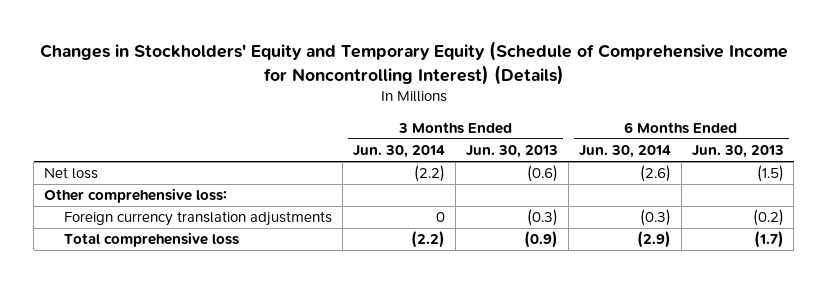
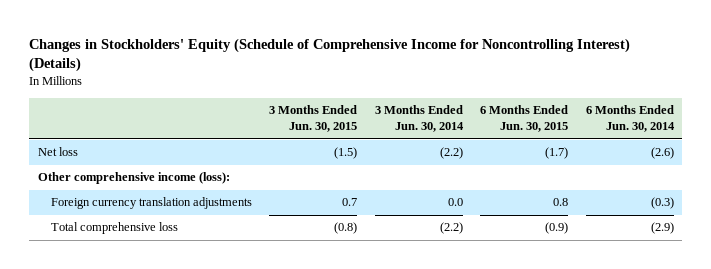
[39,41,788,85] Changes in Stockholders' Equity and Temporary Equity (Schedule of Comprehensive Income for Noncontrolling Interest) (Details) -> [29,37,631,73] Changes in Stockholders' Equity (Schedule of Comprehensive Income for Noncontrolling Interest) (Details)
[465,145,558,159] Jun. 30, 2013 -> none
[691,145,784,159] Jun. 30, 2013 -> none
none -> [269,105,358,133] 3 Months Ended Jun. 30, 2015
none -> [480,105,569,133] 6 Months Ended Jun. 30, 2015
[44,188,228,204] Other comprehensive loss: -> [37,172,230,185] Other comprehensive income (loss):
[436,212,446,223] 0 -> [447,198,463,207] 0.0

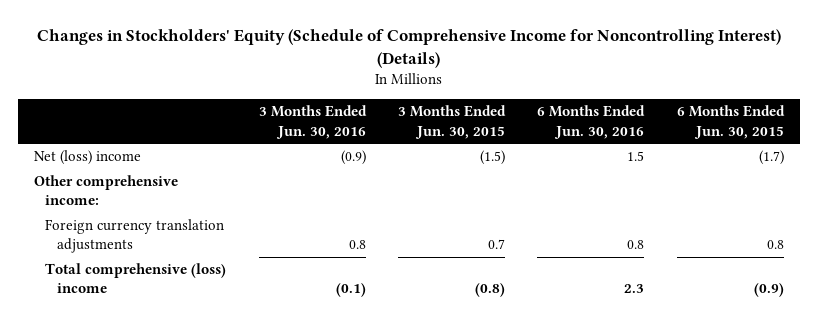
[374,105,464,133] 3 Months Ended Jun. 30, 2014 -> none
[585,105,675,133] 6 Months Ended Jun. 30, 2014 -> none
none -> [258,105,367,139] 3 Months Ended Jun. 30, 2016
none -> [537,105,646,139] 6 Months Ended Jun. 30, 2016
[37,147,78,157] Net loss -> [33,150,141,166] Net (loss) income
[37,172,230,185] Other comprehensive income (loss): -> [33,175,178,206] Other comprehensive income:
[51,222,179,235] Total comprehensive loss -> [45,263,227,294] Total comprehensive (loss) income

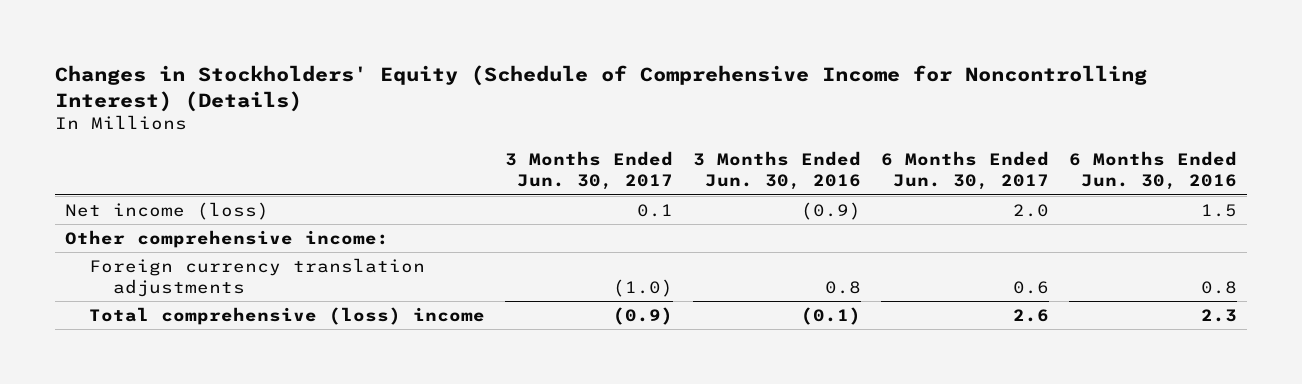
[398,105,507,139] 3 Months Ended Jun. 30, 2015 -> none
[676,105,785,139] 6 Months Ended Jun. 30, 2015 -> none
none -> [505,150,674,191] 3 Months Ended Jun. 30, 2017
none -> [880,150,1049,191] 6 Months Ended Jun. 30, 2017
[33,150,141,166] Net (loss) income -> [65,201,270,220] Net income (loss)

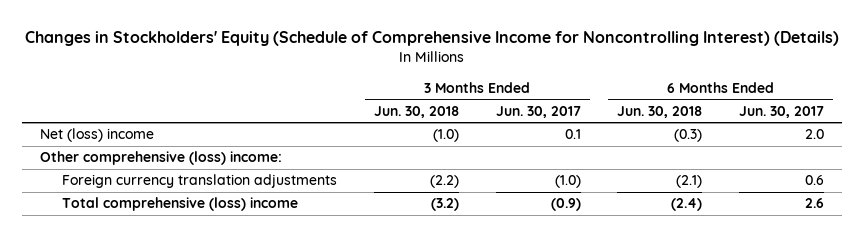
[693,150,862,191] 3 Months Ended Jun. 30, 2016 -> none
[1068,150,1237,191] 6 Months Ended Jun. 30, 2016 -> none
none -> [373,105,459,118] Jun. 30, 2018
none -> [617,105,703,118] Jun. 30, 2018
[65,201,270,220] Net income (loss) -> [39,128,154,143] Net (loss) income
[65,229,390,248] Other comprehensive income: -> [39,151,282,166] Other comprehensive (loss) income:

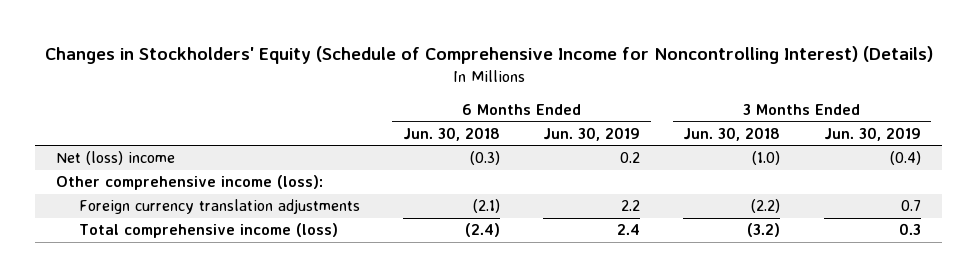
[495,105,581,118] Jun. 30, 2017 -> none
[738,105,824,118] Jun. 30, 2017 -> none
none -> [543,126,641,141] Jun. 30, 2019
none -> [823,126,921,141] Jun. 30, 2019
[39,151,282,166] Other comprehensive (loss) income: -> [56,175,324,191] Other comprehensive income (loss):
[62,197,299,212] Total comprehensive (loss) income -> [78,223,338,239] Total comprehensive income (loss)

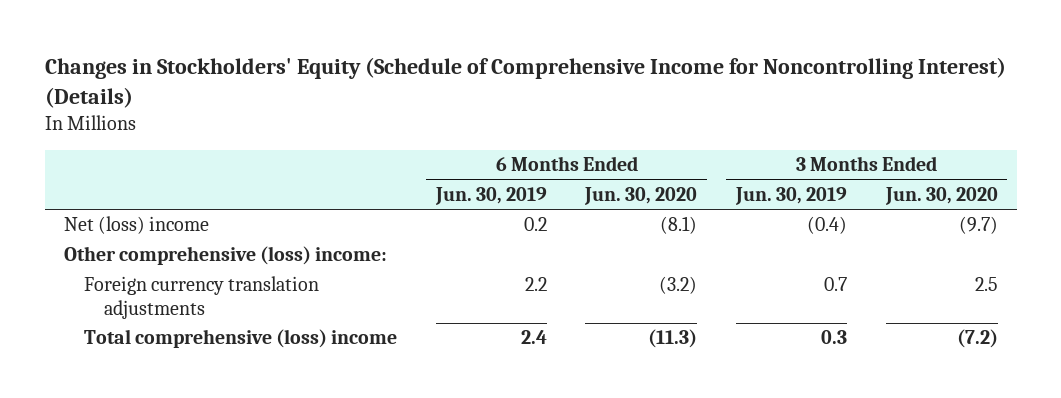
[403,126,501,141] Jun. 30, 2018 -> none
[683,126,781,141] Jun. 30, 2018 -> none
none -> [584,186,698,205] Jun. 30, 2020
none -> [884,186,998,205] Jun. 30, 2020
[56,175,324,191] Other comprehensive income (loss): -> [63,246,387,266] Other comprehensive (loss) income:
[78,223,338,239] Total comprehensive income (loss) -> [84,329,398,349] Total comprehensive (loss) income

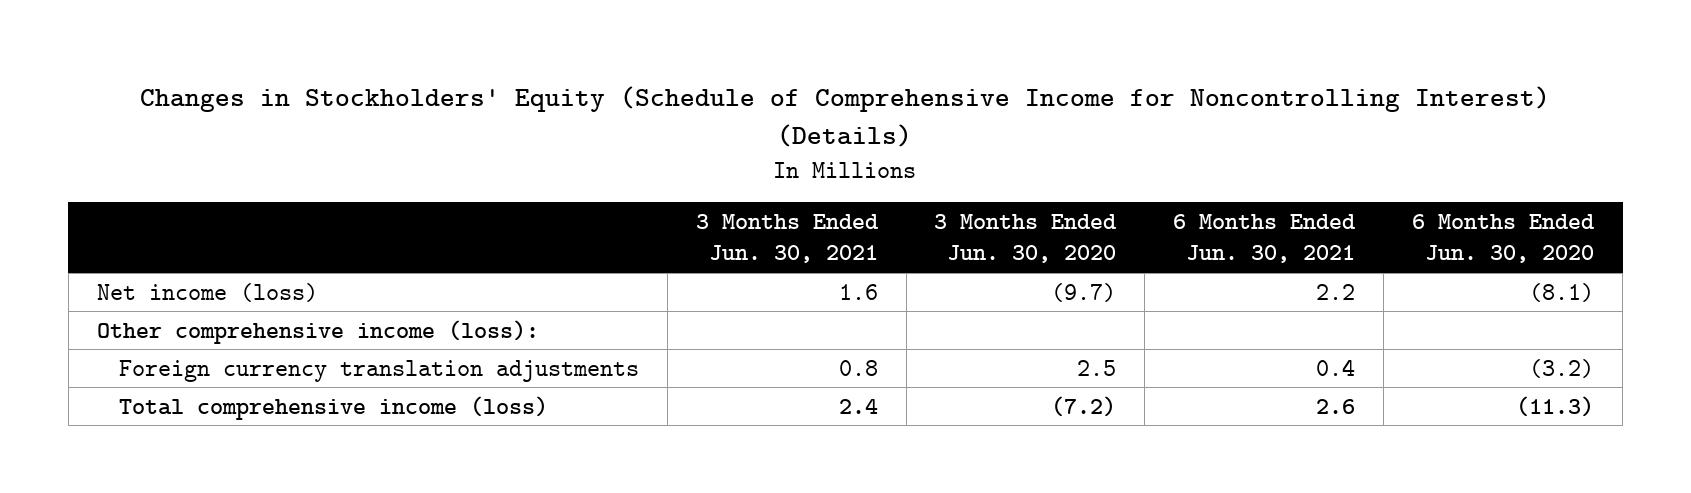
[434,186,547,205] Jun. 30, 2019 -> none
[734,186,847,205] Jun. 30, 2019 -> none
none -> [695,213,879,264] 3 Months Ended Jun. 30, 2021
none -> [1173,213,1357,264] 6 Months Ended Jun. 30, 2021
[63,216,209,235] Net (loss) income -> [96,282,318,302] Net income (loss)
[63,246,387,266] Other comprehensive (loss) income: -> [96,319,539,344] Other comprehensive income (loss):
[84,329,398,349] Total comprehensive (loss) income -> [118,395,548,420] Total comprehensive income (loss)

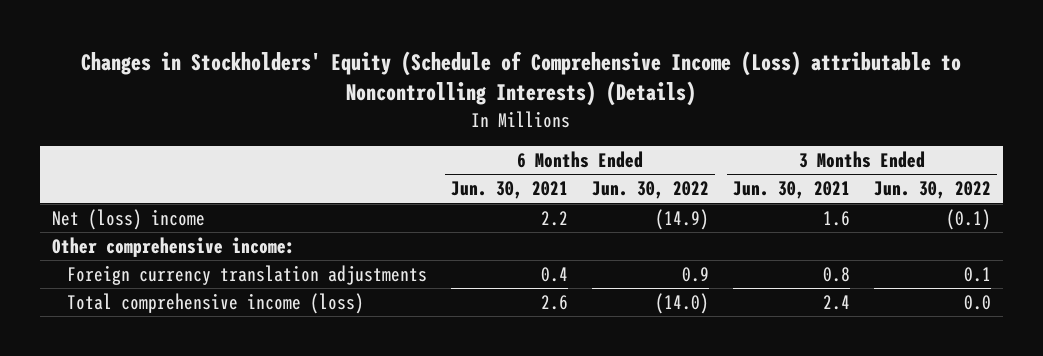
[140,86,1551,148] Changes in Stockholders' Equity (Schedule of Comprehensive Income for Noncontrolling Interest) (Details) -> [81,51,962,107] Changes in Stockholders' Equity (Schedule of Comprehensive Income (Loss) attributable to Noncontrolling Interests) (Details)
[934,213,1118,264] 3 Months Ended Jun. 30, 2020 -> none
[1412,213,1596,264] 6 Months Ended Jun. 30, 2020 -> none
none -> [591,181,709,200] Jun. 30, 2022
none -> [873,181,991,200] Jun. 30, 2022
[96,282,318,302] Net income (loss) -> [52,208,206,230] Net (loss) income
[96,319,539,344] Other comprehensive income (loss): -> [52,236,296,257] Other comprehensive income:

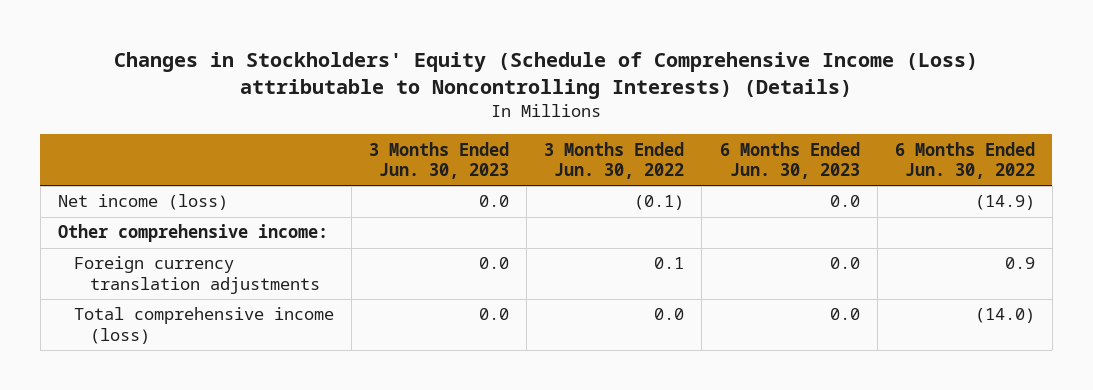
[450,181,568,200] Jun. 30, 2021 -> none
[732,181,850,200] Jun. 30, 2021 -> none
none -> [369,141,510,180] 3 Months Ended Jun. 30, 2023
none -> [719,141,860,180] 6 Months Ended Jun. 30, 2023
[52,208,206,230] Net (loss) income -> [57,194,228,211] Net income (loss)

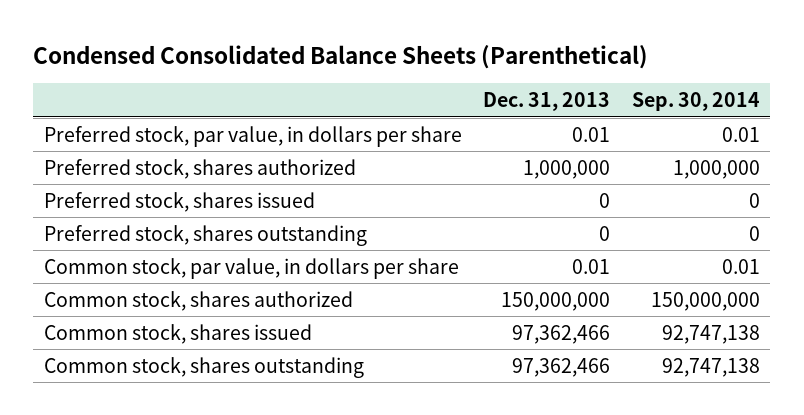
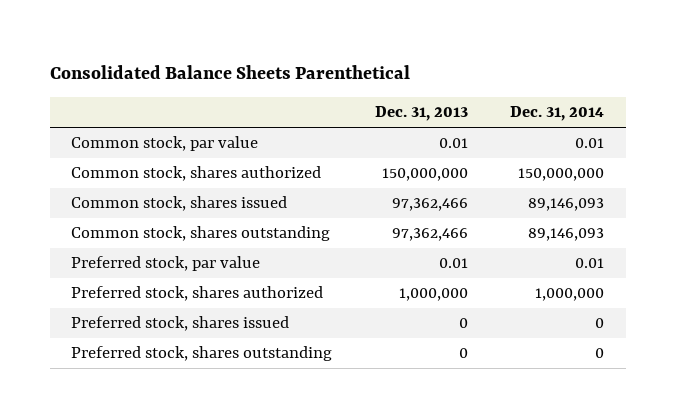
[33,44,649,69] Condensed Consolidated Balance Sheets (Parenthetical) -> [49,64,410,79] Consolidated Balance Sheets Parenthetical
[631,92,760,112] Sep. 30, 2014 -> none
none -> [510,106,605,122] Dec. 31, 2014
[44,125,463,147] Preferred stock, par value, in dollars per share -> none
[44,257,460,279] Common stock, par value, in dollars per share -> [71,136,259,152] Common stock, par value
none -> [71,256,261,272] Preferred stock, par value
[44,158,357,179] Preferred stock, shares authorized -> [71,286,324,302] Preferred stock, shares authorized
[44,191,316,212] Preferred stock, shares issued -> [71,316,290,332] Preferred stock, shares issued
[44,224,368,246] Preferred stock, shares outstanding -> [71,346,333,362] Preferred stock, shares outstanding

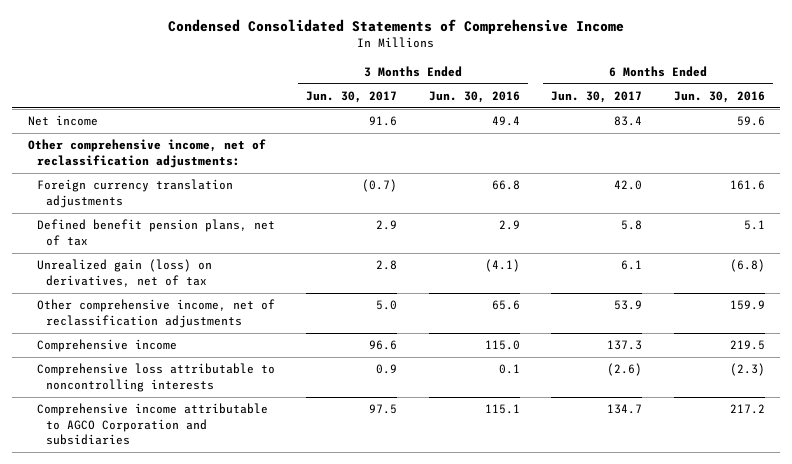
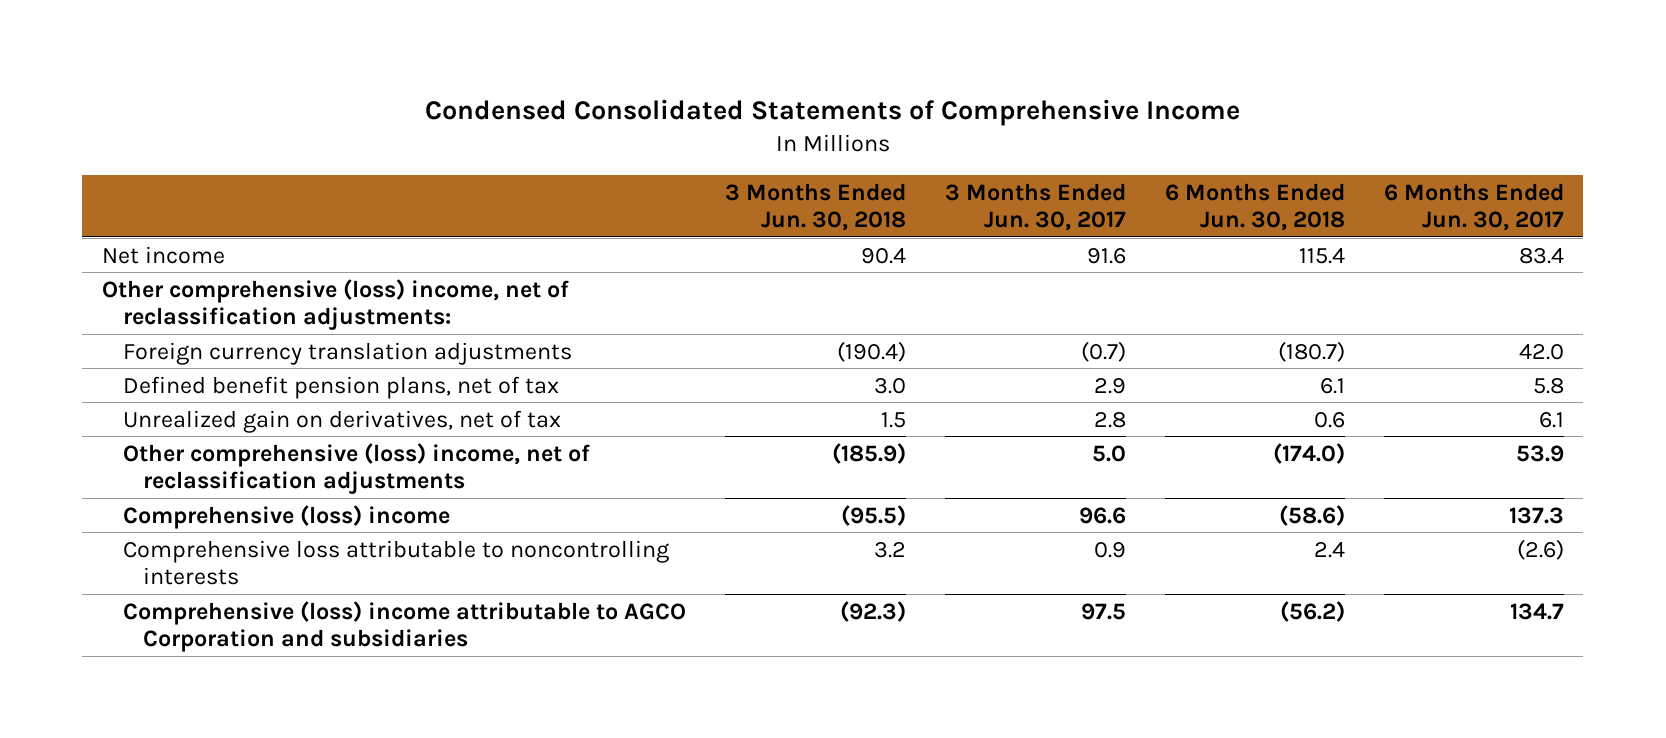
[428,90,520,103] Jun. 30, 2016 -> none
[673,90,765,103] Jun. 30, 2016 -> none
none -> [724,182,906,232] 3 Months Ended Jun. 30, 2018
none -> [1164,182,1345,232] 6 Months Ended Jun. 30, 2018
[27,139,266,168] Other comprehensive income, net of reclassification adjustments: -> [101,278,569,331] Other comprehensive (loss) income, net of reclassification adjustments:
[36,259,212,287] Unrealized gain (loss) on derivatives, net of tax -> [122,409,561,433] Unrealized gain on derivatives, net of tax
[36,299,275,328] Other comprehensive income, net of reclassification adjustments -> [122,442,590,495] Other comprehensive (loss) income, net of reclassification adjustments
[36,339,177,353] Comprehensive income -> [122,504,450,529] Comprehensive (loss) income
[36,403,268,446] Comprehensive income attributable to AGCO Corporation and subsidiaries -> [122,600,686,653] Comprehensive (loss) income attributable to AGCO Corporation and subsidiaries

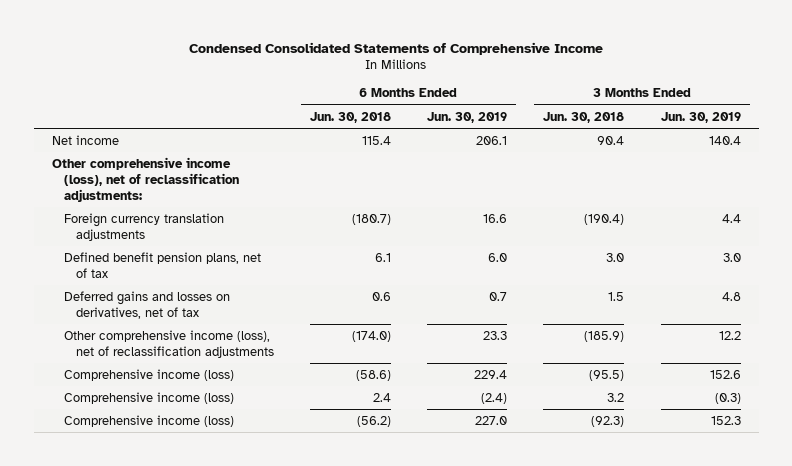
[944,182,1126,232] 3 Months Ended Jun. 30, 2017 -> none
[1383,182,1564,232] 6 Months Ended Jun. 30, 2017 -> none
none -> [427,111,508,123] Jun. 30, 2019
none -> [660,111,741,123] Jun. 30, 2019
[101,278,569,331] Other comprehensive (loss) income, net of reclassification adjustments: -> [51,156,239,202] Other comprehensive income (loss), net of reclassification adjustments:
[122,409,561,433] Unrealized gain on derivatives, net of tax -> [63,290,230,319] Deferred gains and losses on derivatives, net of tax
[122,442,590,495] Other comprehensive (loss) income, net of reclassification adjustments -> [63,329,274,358] Other comprehensive income (loss), net of reclassification adjustments
[122,504,450,529] Comprehensive (loss) income -> [63,368,234,381] Comprehensive income (loss)
[122,539,669,586] Comprehensive loss attributable to noncontrolling interests -> [63,391,234,404] Comprehensive income (loss)
[122,600,686,653] Comprehensive (loss) income attributable to AGCO Corporation and subsidiaries -> [63,414,234,427] Comprehensive income (loss)

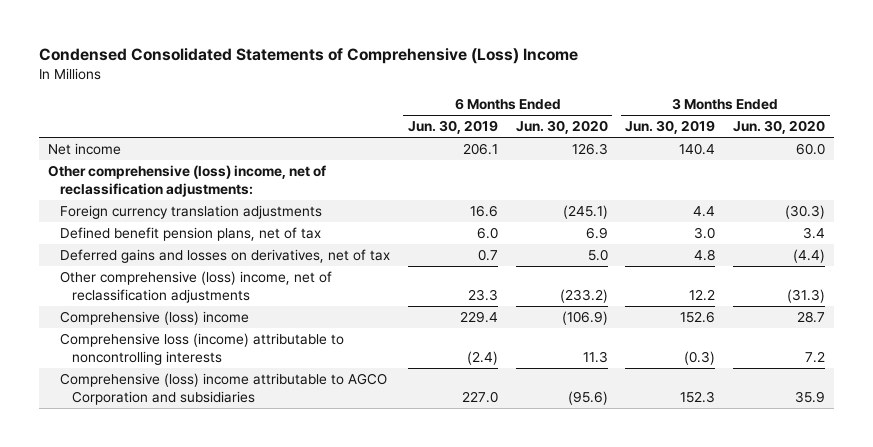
[189,41,604,55] Condensed Consolidated Statements of Comprehensive Income -> [38,48,578,65] Condensed Consolidated Statements of Comprehensive (Loss) Income
[309,111,391,123] Jun. 30, 2018 -> none
[543,111,625,123] Jun. 30, 2018 -> none
none -> [515,120,608,135] Jun. 30, 2020
none -> [733,120,826,135] Jun. 30, 2020
[51,156,239,202] Other comprehensive income (loss), net of reclassification adjustments: -> [47,165,326,197] Other comprehensive (loss) income, net of reclassification adjustments:
[63,329,274,358] Other comprehensive income (loss), net of reclassification adjustments -> [60,271,333,303] Other comprehensive (loss) income, net of reclassification adjustments
[63,368,234,381] Comprehensive income (loss) -> [60,311,250,326] Comprehensive (loss) income
[63,391,234,404] Comprehensive income (loss) -> [60,333,345,365] Comprehensive loss (income) attributable to noncontrolling interests
[63,414,234,427] Comprehensive income (loss) -> [60,373,388,405] Comprehensive (loss) income attributable to AGCO Corporation and subsidiaries

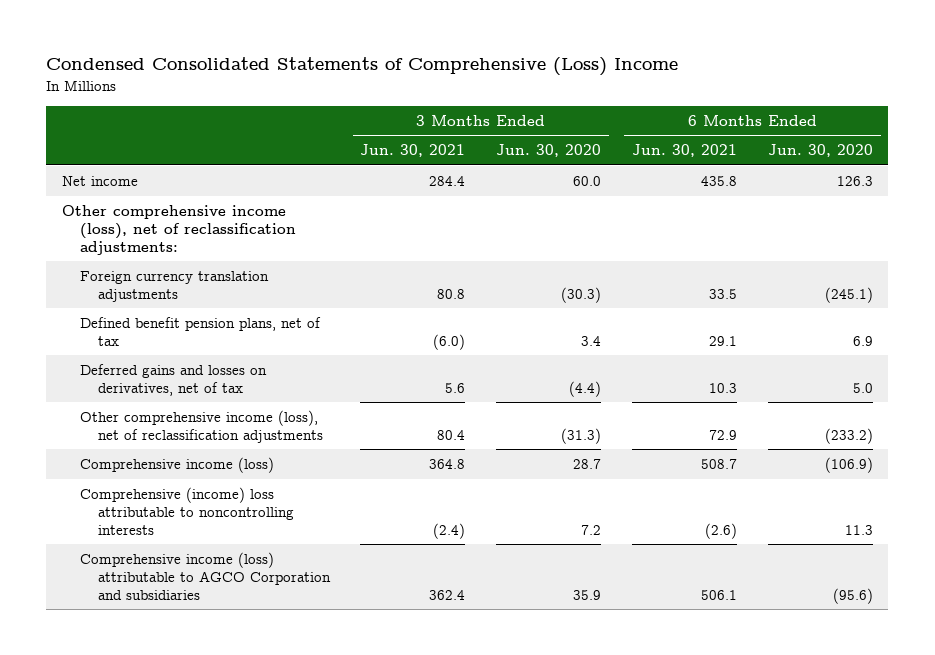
[407,120,498,135] Jun. 30, 2019 -> none
[625,120,716,135] Jun. 30, 2019 -> none
none -> [360,144,466,158] Jun. 30, 2021
none -> [632,144,738,158] Jun. 30, 2021
[47,165,326,197] Other comprehensive (loss) income, net of reclassification adjustments: -> [61,205,296,255] Other comprehensive income (loss), net of reclassification adjustments:
[60,271,333,303] Other comprehensive (loss) income, net of reclassification adjustments -> [79,410,323,443] Other comprehensive income (loss), net of reclassification adjustments
[60,311,250,326] Comprehensive (loss) income -> [79,457,274,474] Comprehensive income (loss)
[60,333,345,365] Comprehensive loss (income) attributable to noncontrolling interests -> [79,487,294,535] Comprehensive (income) loss attributable to noncontrolling interests
[60,373,388,405] Comprehensive (loss) income attributable to AGCO Corporation and subsidiaries -> [79,552,331,600] Comprehensive income (loss) attributable to AGCO Corporation and subsidiaries

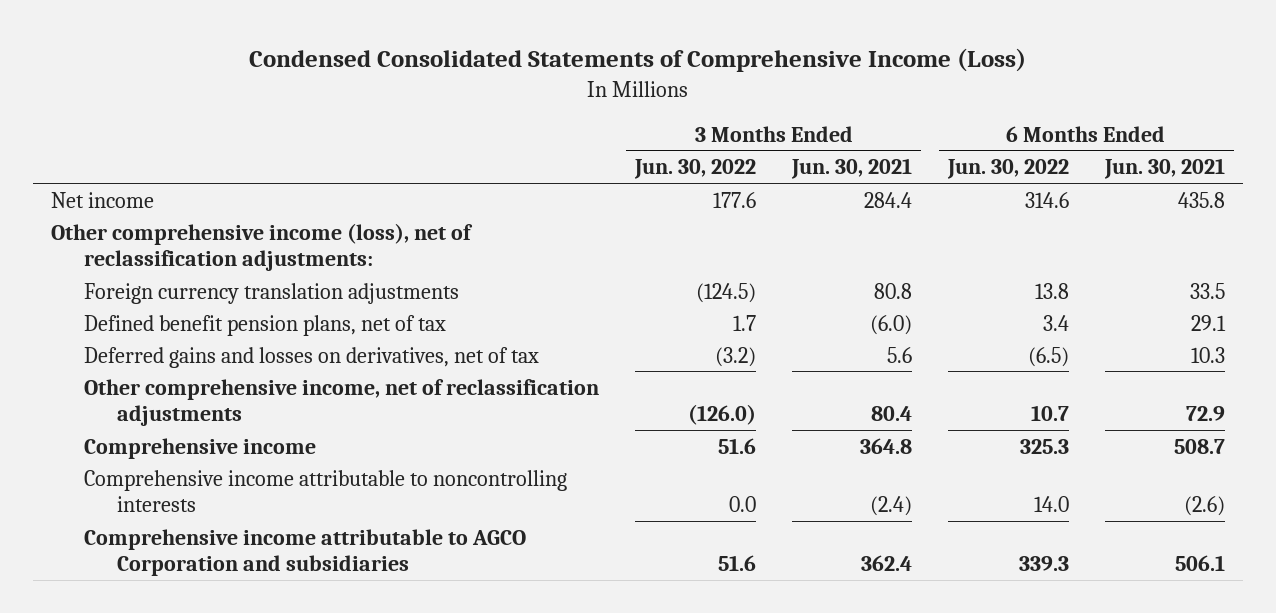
[46,57,679,77] Condensed Consolidated Statements of Comprehensive (Loss) Income -> [249,48,1027,73] Condensed Consolidated Statements of Comprehensive Income (Loss)
[496,144,602,158] Jun. 30, 2020 -> none
[767,144,873,158] Jun. 30, 2020 -> none
none -> [634,159,757,180] Jun. 30, 2022
none -> [947,159,1070,180] Jun. 30, 2022
[79,410,323,443] Other comprehensive income (loss), net of reclassification adjustments -> [84,378,600,426] Other comprehensive income, net of reclassification adjustments
[79,457,274,474] Comprehensive income (loss) -> [84,437,317,459] Comprehensive income
[79,487,294,535] Comprehensive (income) loss attributable to noncontrolling interests -> [84,469,568,512] Comprehensive income attributable to noncontrolling interests
[79,552,331,600] Comprehensive income (loss) attributable to AGCO Corporation and subsidiaries -> [84,528,527,576] Comprehensive income attributable to AGCO Corporation and subsidiaries

